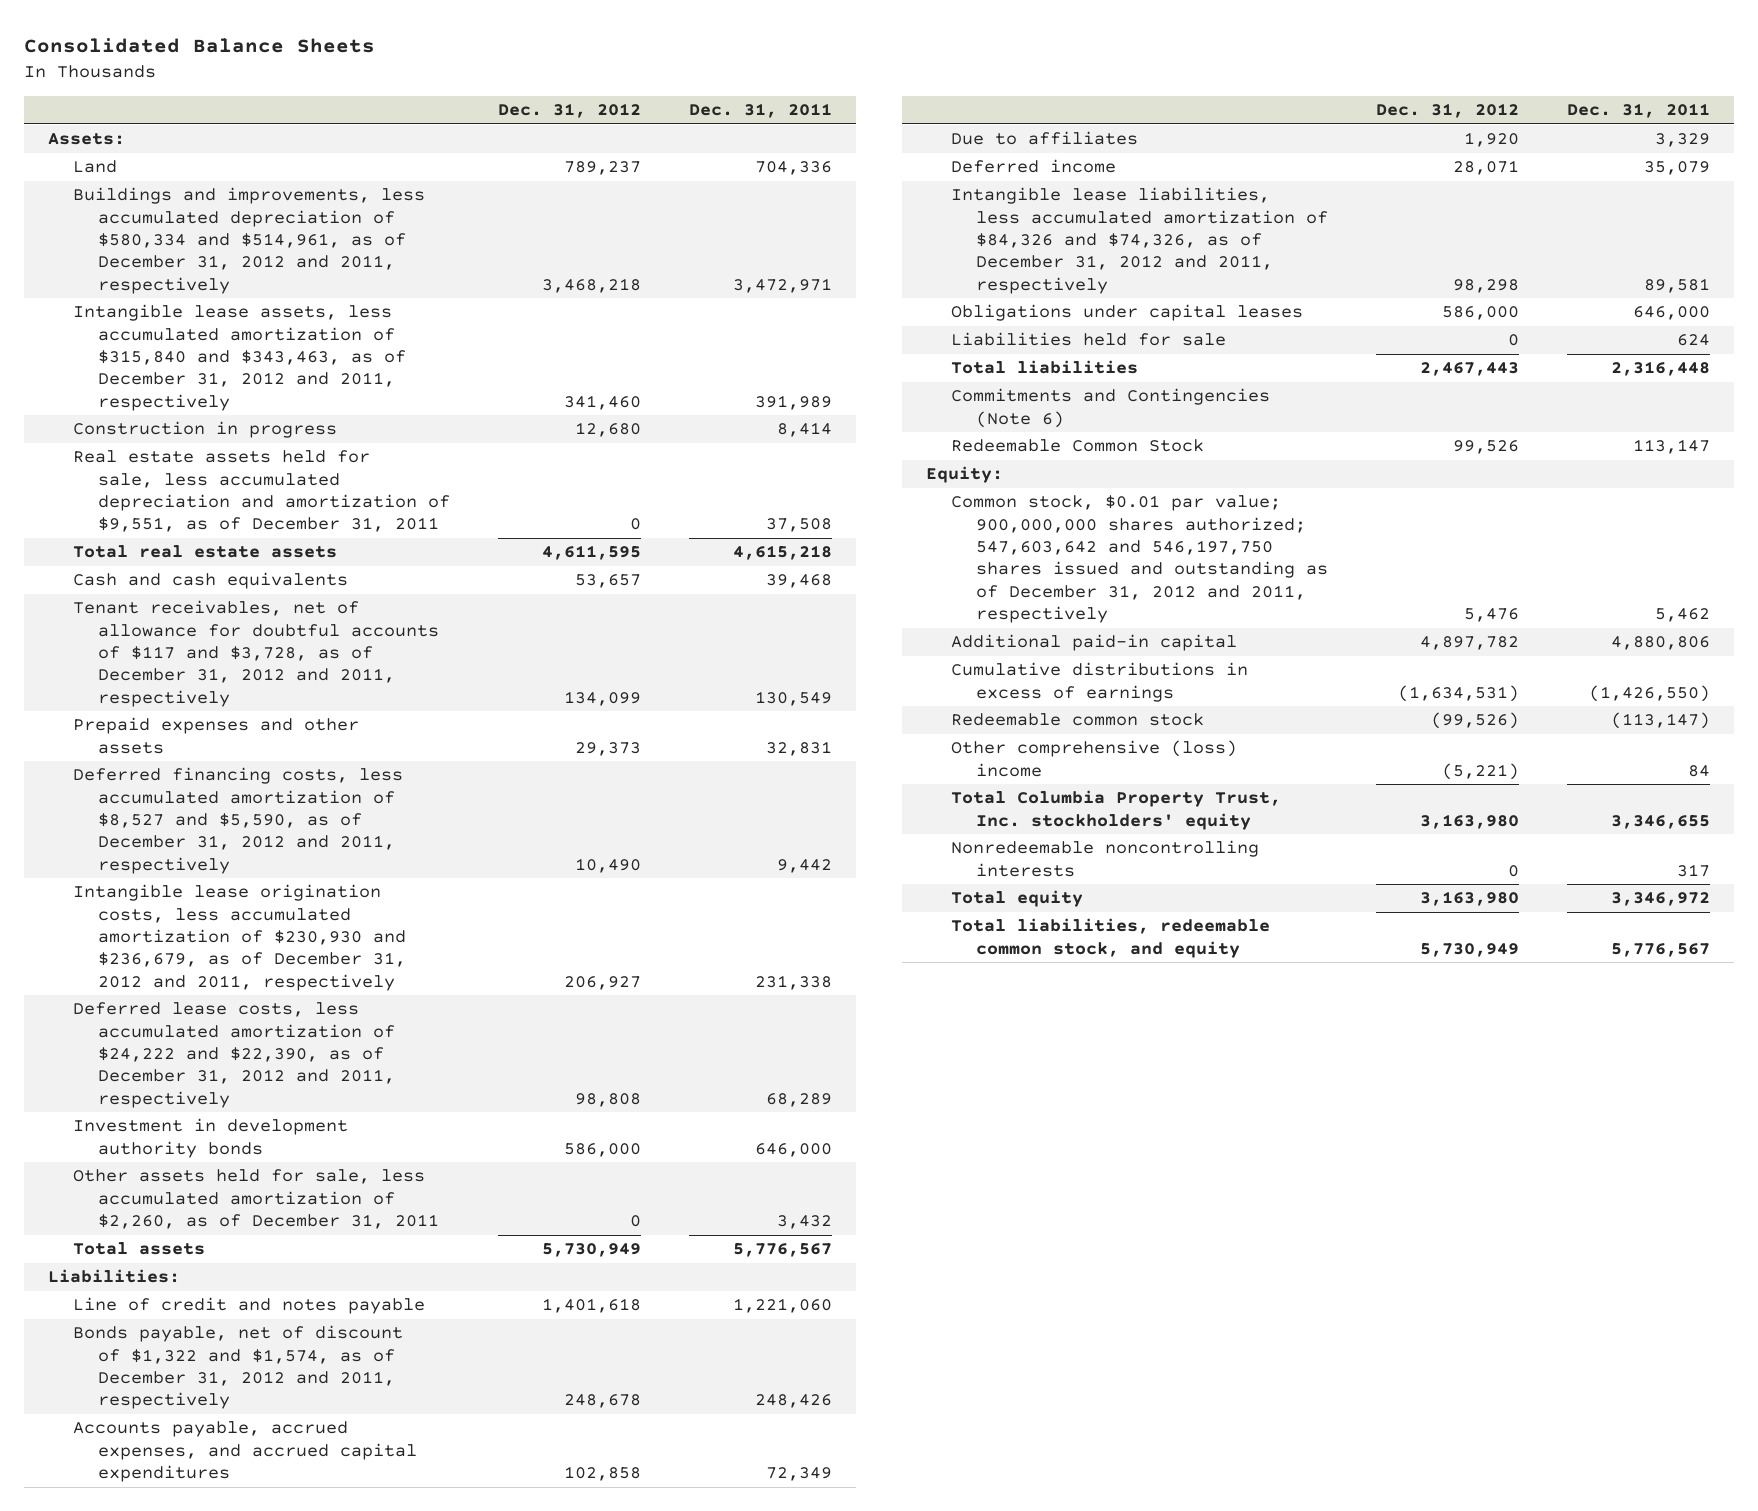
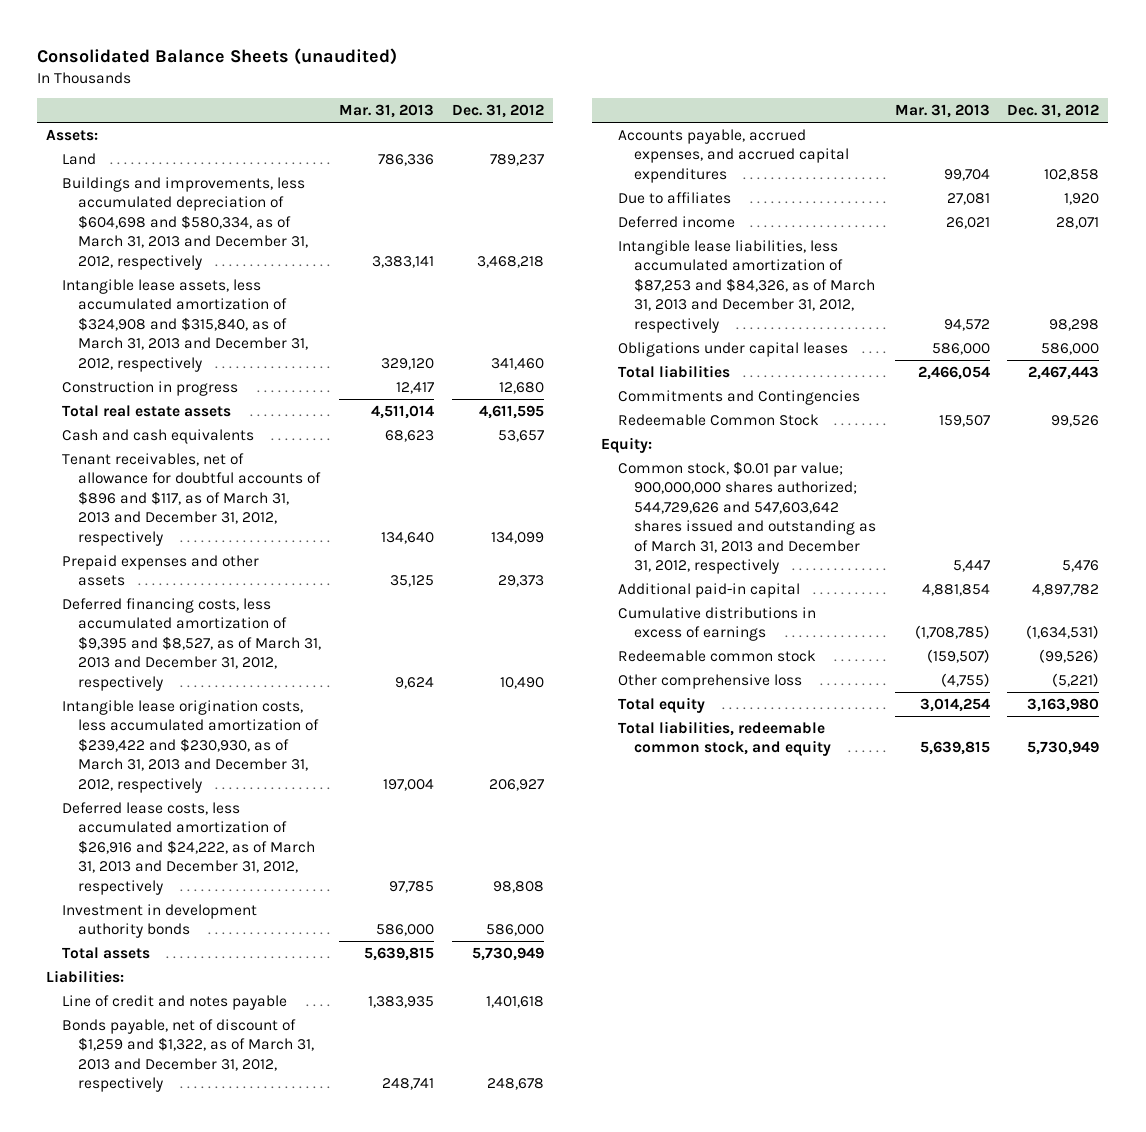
[23,38,375,54] Consolidated Balance Sheets -> [37,47,398,65] Consolidated Balance Sheets (unaudited)
[688,103,832,119] Dec. 31, 2011 -> none
none -> [339,104,435,119] Mar. 31, 2013
[72,187,425,294] Buildings and improvements, less accumulated depreciation of $580,334 and $514,961, as of December 31, 2012 and 2011, respectively -> [62,176,309,270] Buildings and improvements, less accumulated depreciation of $604,698 and $580,334, as of March 31, 2013 and December 31, 2012, respectively
[72,304,406,411] Intangible lease assets, less accumulated amortization of $315,840 and $343,463, as of December 31, 2012 and 2011, respectively -> [62,278,309,372] Intangible lease assets, less accumulated amortization of $324,908 and $315,840, as of March 31, 2013 and December 31, 2012, respectively
[72,450,450,533] Real estate assets held for sale, less accumulated depreciation and amortization of $9,551, as of December 31, 2011 -> none
[72,600,439,707] Tenant receivables, net of allowance for doubtful accounts of $117 and $3,728, as of December 31, 2012 and 2011, respectively -> [62,452,322,546] Tenant receivables, net of allowance for doubtful accounts of $896 and $117, as of March 31, 2013 and December 31, 2012, respectively
[72,767,403,874] Deferred financing costs, less accumulated amortization of $8,527 and $5,590, as of December 31, 2012 and 2011, respectively -> [62,597,322,691] Deferred financing costs, less accumulated amortization of $9,395 and $8,527, as of March 31, 2013 and December 31, 2012, respectively
[72,884,406,991] Intangible lease origination costs, less accumulated amortization of $230,930 and $236,679, as of December 31, 2012 and 2011, respectively -> [62,699,320,793] Intangible lease origination costs, less accumulated amortization of $239,422 and $230,930, as of March 31, 2013 and December 31, 2012, respectively
[72,1002,395,1108] Deferred lease costs, less accumulated amortization of $24,222 and $22,390, as of December 31, 2012 and 2011, respectively -> [62,801,316,895] Deferred lease costs, less accumulated amortization of $26,916 and $24,222, as of March 31, 2013 and December 31, 2012, respectively
[72,1169,439,1230] Other assets held for sale, less accumulated amortization of $2,260, as of December 31, 2011 -> none
[72,1325,403,1410] Bonds payable, net of discount of $1,322 and $1,574, as of December 31, 2012 and 2011, respectively -> [62,1018,315,1093] Bonds payable, net of discount of $1,259 and $1,322, as of March 31, 2013 and December 31, 2012, respectively
[951,187,1329,294] Intangible lease liabilities, less accumulated amortization of $84,326 and $74,326, as of December 31, 2012 and 2011, respectively -> [617,239,875,333] Intangible lease liabilities, less accumulated amortization of $87,253 and $84,326, as of March 31, 2013 and December 31, 2012, respectively
[951,332,1227,347] Liabilities held for sale -> none
[951,388,1271,428] Commitments and Contingencies (Note 6) -> [617,389,860,405] Commitments and Contingencies
[951,495,1329,624] Common stock, $0.01 par value; 900,000,000 shares authorized; 547,603,642 and 546,197,750 shares issued and outstanding as of December 31, 2012 and 2011, respectively -> [617,460,876,575] Common stock, $0.01 par value; 900,000,000 shares authorized; 544,729,626 and 547,603,642 shares issued and outstanding as of March 31, 2013 and December 31, 2012, respectively
[951,790,1282,830] Total Columbia Property Trust, Inc. stockholders' equity -> none
[951,840,1260,877] Nonredeemable noncontrolling interests -> none
[951,740,1238,777] Other comprehensive (loss) income -> [617,673,802,689] Other comprehensive loss

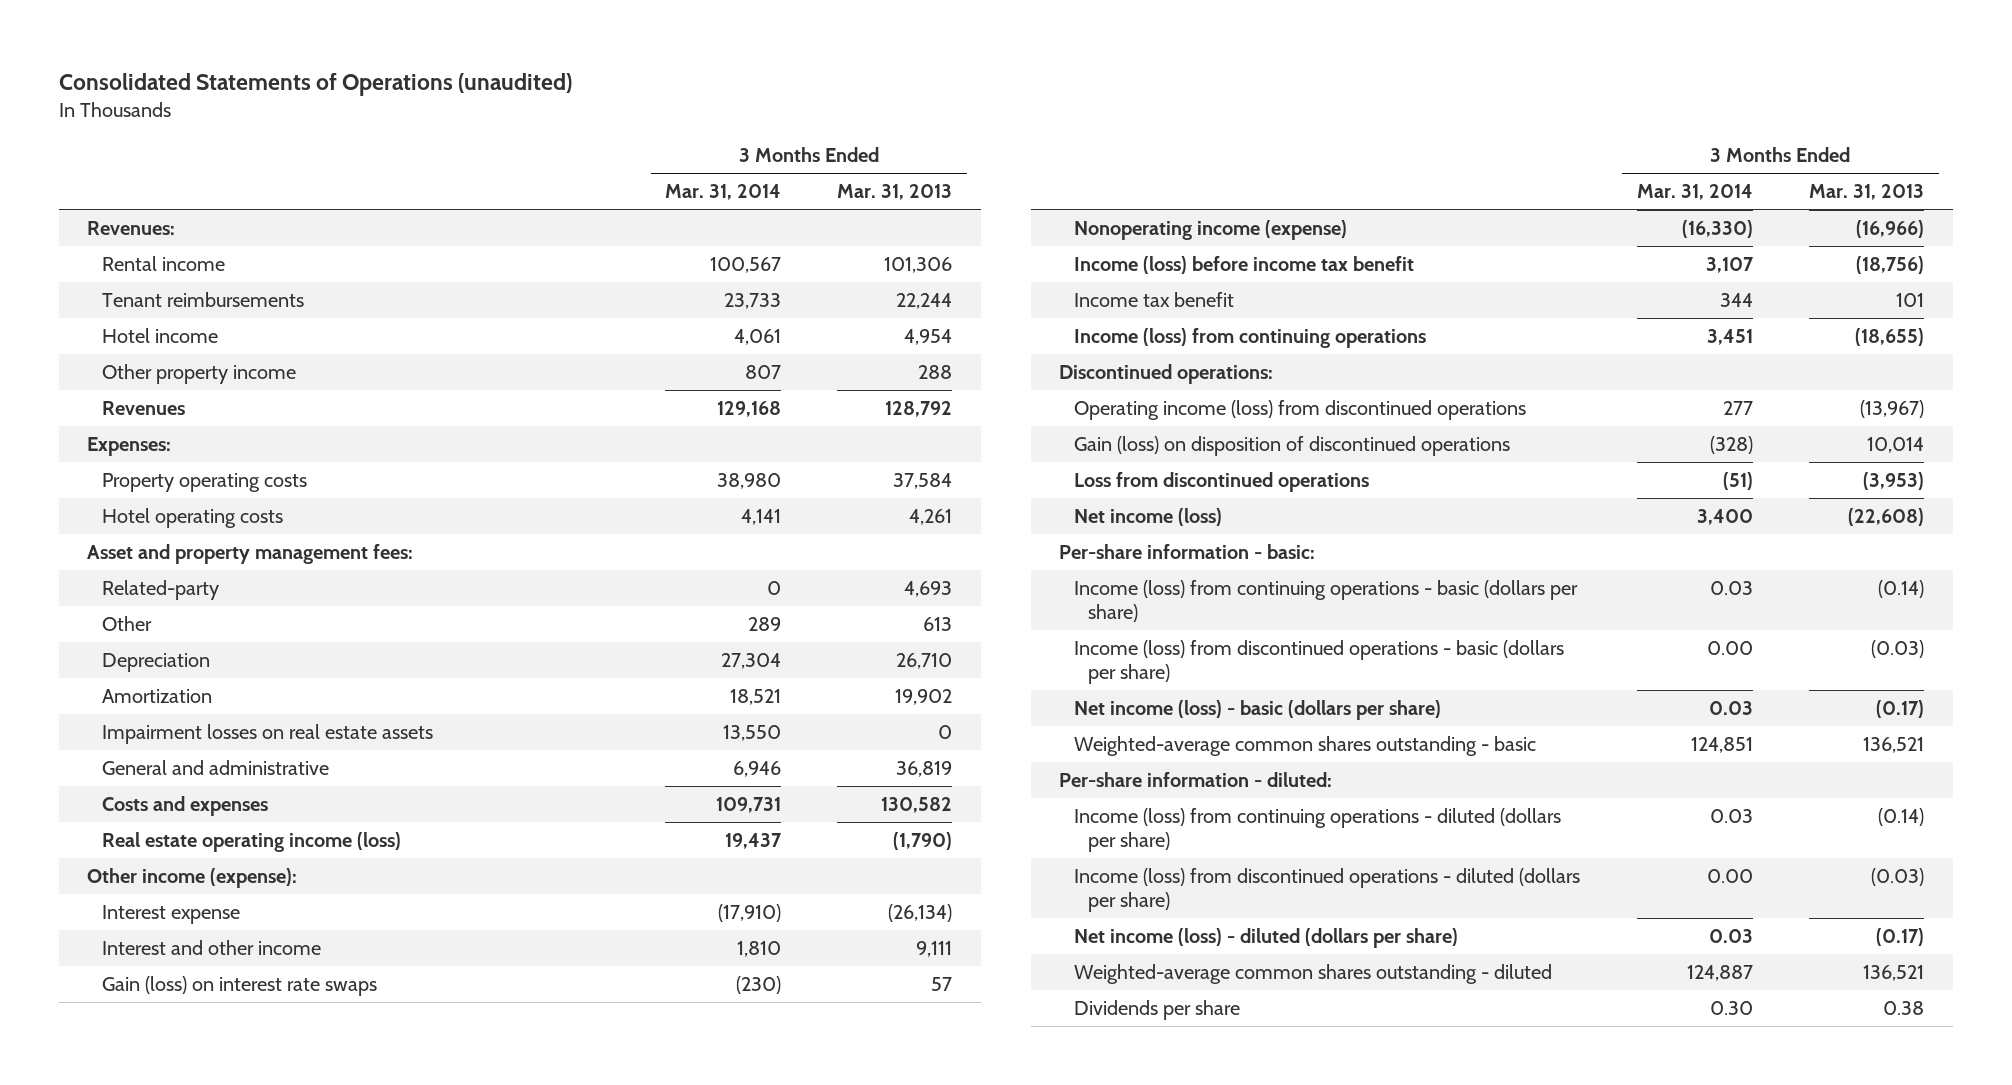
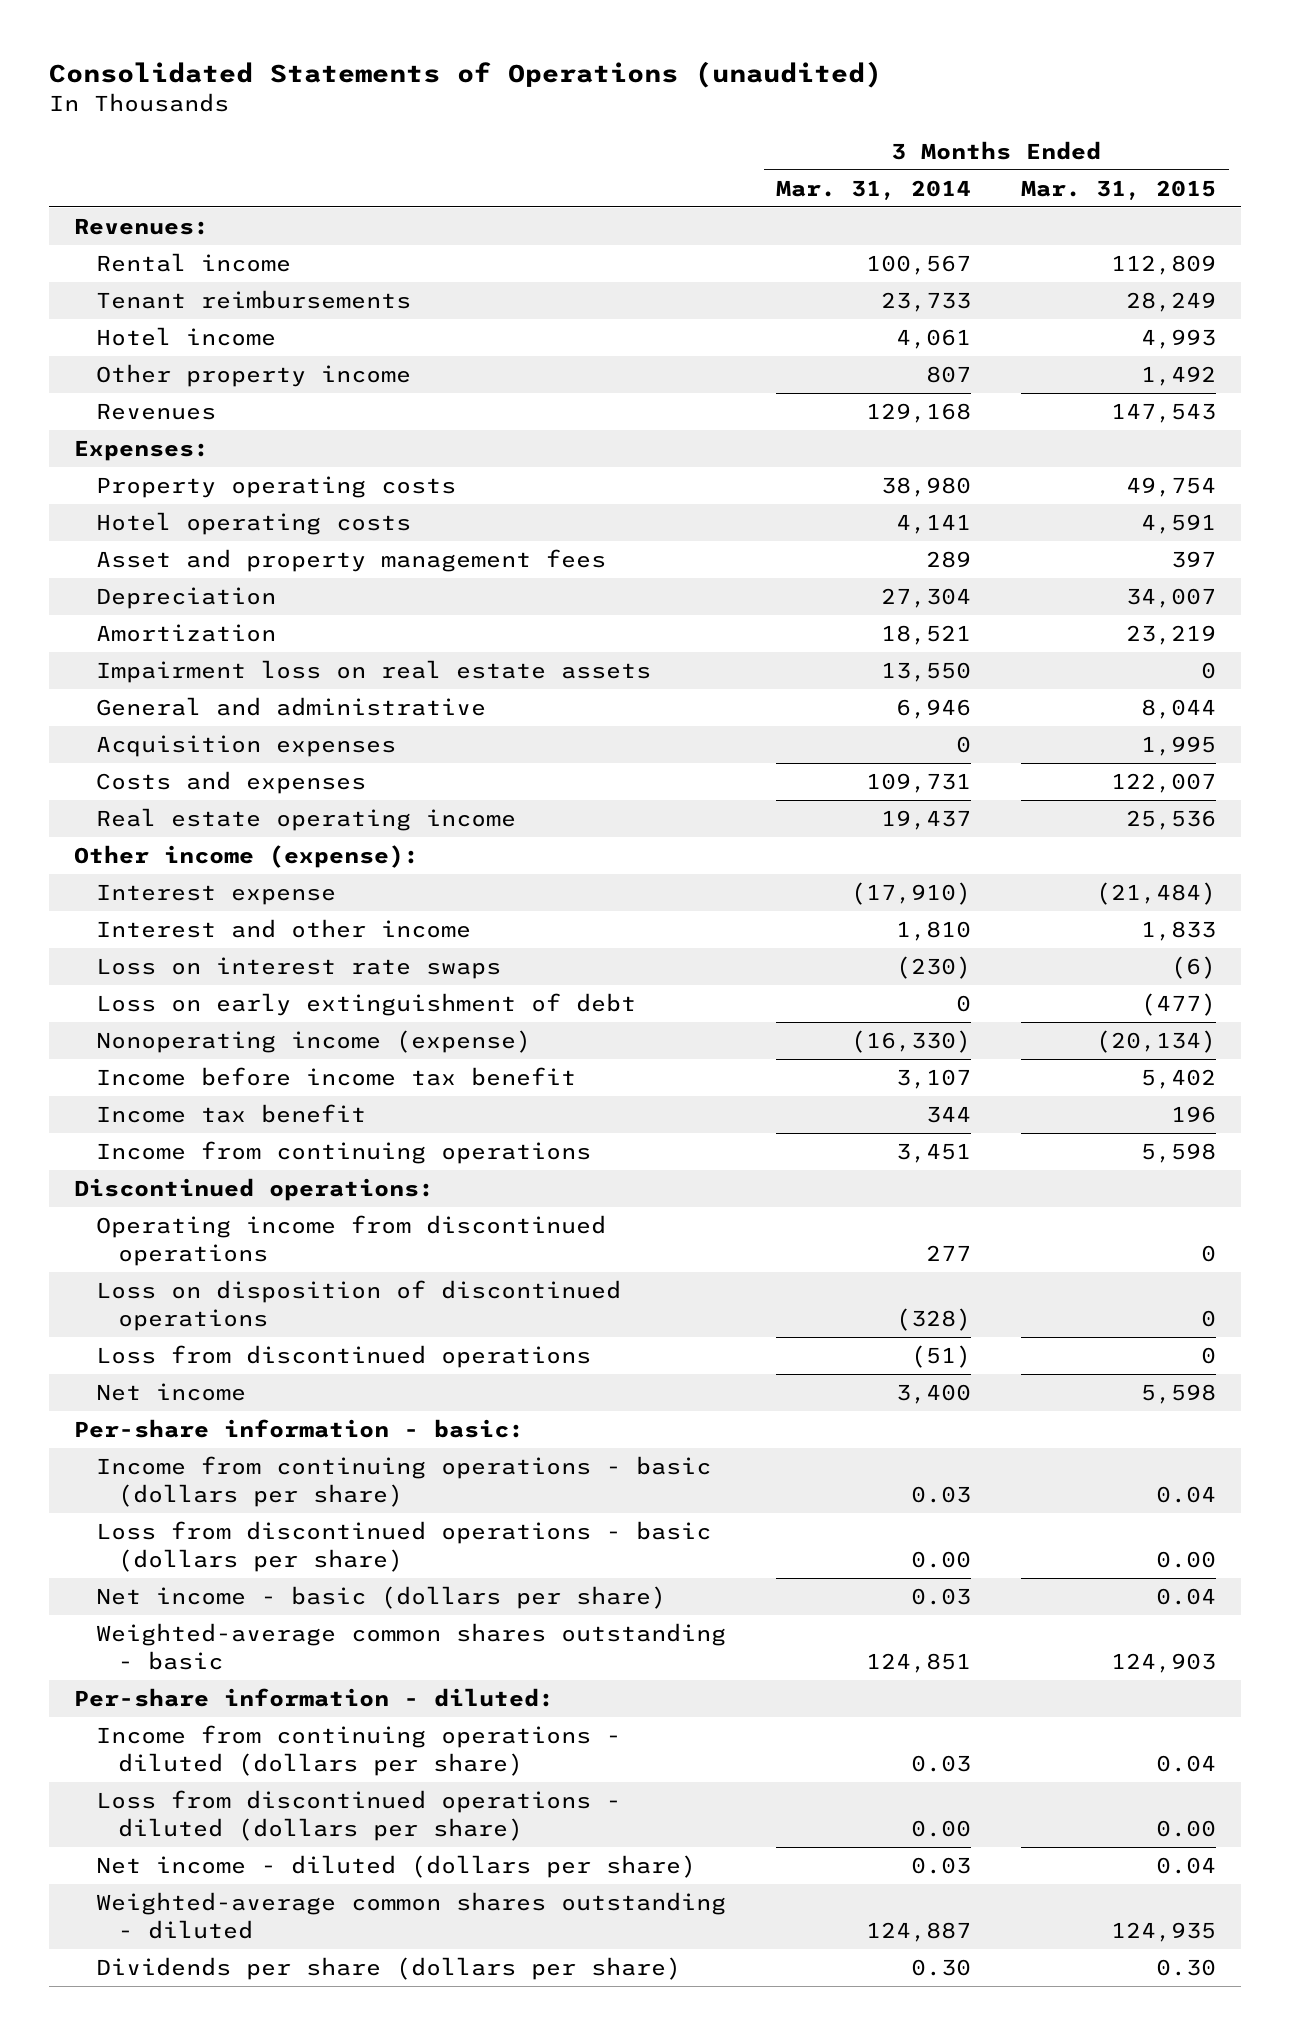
[837,184,953,201] Mar. 31, 2013 -> none
none -> [1021,179,1217,200] Mar. 31, 2015
[87,544,414,565] Asset and property management fees: -> none
[102,580,220,601] Related-party -> none
[102,616,153,632] Other -> [96,549,607,573] Asset and property management fees
[102,724,434,745] Impairment losses on real estate assets -> [96,660,652,684] Impairment loss on real estate assets
none -> [96,735,397,758] Acquisition expenses
[102,832,402,853] Real estate operating income (loss) -> [96,808,517,832] Real estate operating income
[102,976,378,997] Gain (loss) on interest rate swaps -> [96,957,502,980] Loss on interest rate swaps
none -> [96,993,637,1017] Loss on early extinguishment of debt
[1073,256,1414,275] Income (loss) before income tax benefit -> [96,1067,577,1087] Income before income tax benefit
[1073,328,1426,349] Income (loss) from continuing operations -> [96,1141,592,1165] Income from continuing operations
[1073,400,1526,421] Operating income (loss) from discontinued operations -> [96,1215,607,1266] Operating income from discontinued operations
[1073,436,1510,457] Gain (loss) on disposition of discontinued operations -> [96,1280,622,1331] Loss on disposition of discontinued operations
[1073,508,1222,527] Net income (loss) -> [96,1383,247,1402] Net income
[1073,580,1578,622] Income (loss) from continuing operations - basic (dollars per share) -> [96,1456,712,1507] Income from continuing operations - basic (dollars per share)
[1073,640,1564,684] Income (loss) from discontinued operations - basic (dollars per share) -> [96,1521,712,1572] Loss from discontinued operations - basic (dollars per share)
[1073,700,1441,721] Net income (loss) - basic (dollars per share) -> [96,1586,667,1610] Net income - basic (dollars per share)
[1073,808,1561,852] Income (loss) from continuing operations - diluted (dollars per share) -> [96,1725,622,1776] Income from continuing operations - diluted (dollars per share)
[1073,868,1580,912] Income (loss) from discontinued operations - diluted (dollars per share) -> [96,1790,622,1841] Loss from discontinued operations - diluted (dollars per share)
[1073,928,1458,949] Net income (loss) - diluted (dollars per share) -> [96,1855,697,1879] Net income - diluted (dollars per share)
[1073,1000,1240,1021] Dividends per share -> [96,1957,682,1981] Dividends per share (dollars per share)

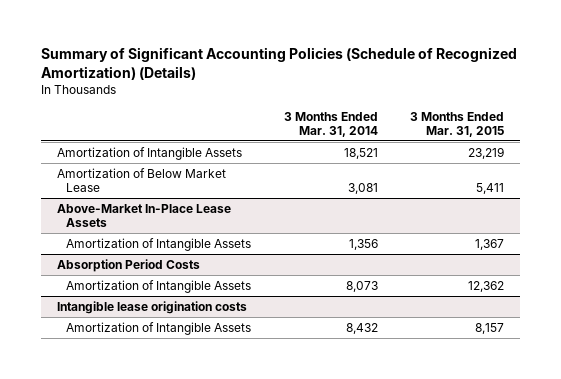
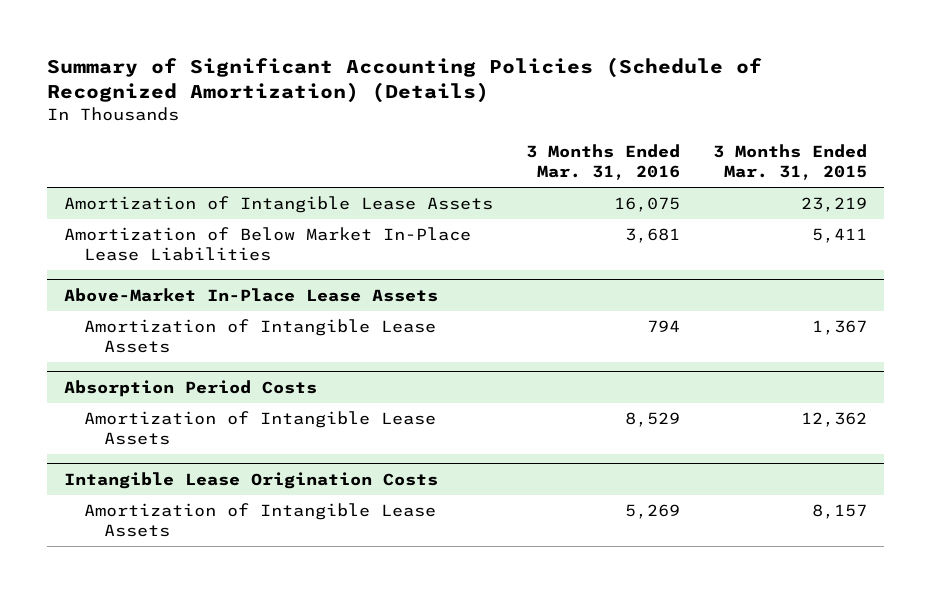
[283,111,378,137] 3 Months Ended Mar. 31, 2014 -> none
none -> [525,144,680,181] 3 Months Ended Mar. 31, 2016
[56,146,242,160] Amortization of Intangible Assets -> [63,196,493,214] Amortization of Intangible Lease Assets
[56,167,226,192] Amortization of Below Market Lease -> [63,227,471,262] Amortization of Below Market In-Place Lease Liabilities
[66,237,252,251] Amortization of Intangible Assets -> [83,319,436,354] Amortization of Intangible Lease Assets
[66,279,252,293] Amortization of Intangible Assets -> [83,411,436,446] Amortization of Intangible Lease Assets
[56,300,247,314] Intangible lease origination costs -> [63,472,438,490] Intangible Lease Origination Costs
[66,321,252,335] Amortization of Intangible Assets -> [83,503,436,538] Amortization of Intangible Lease Assets

